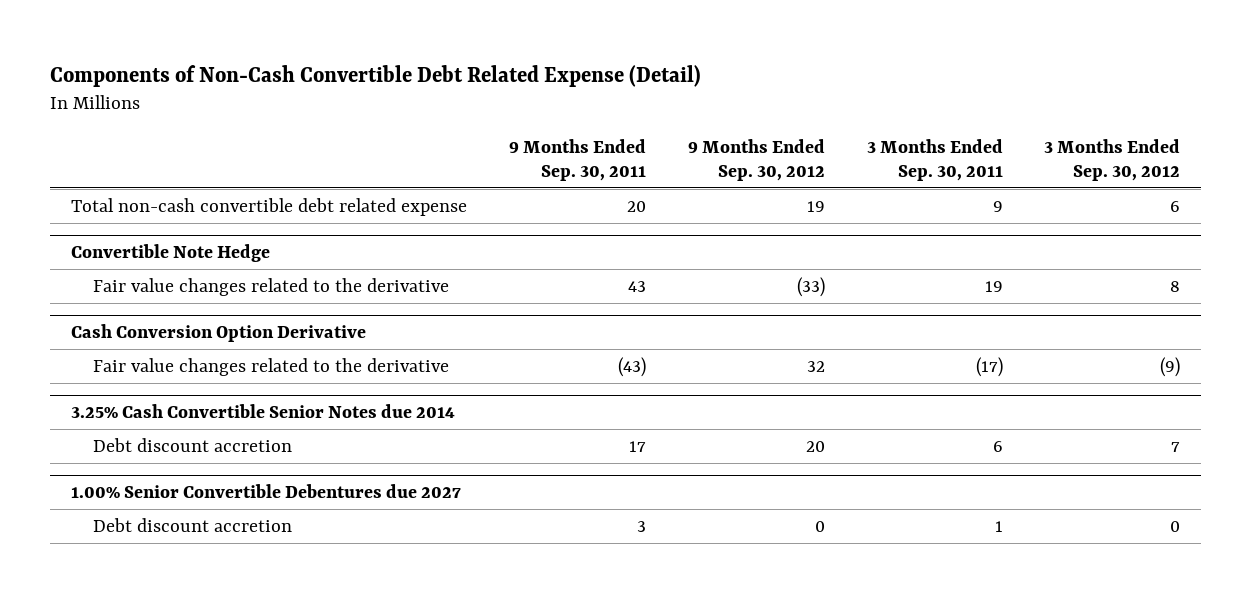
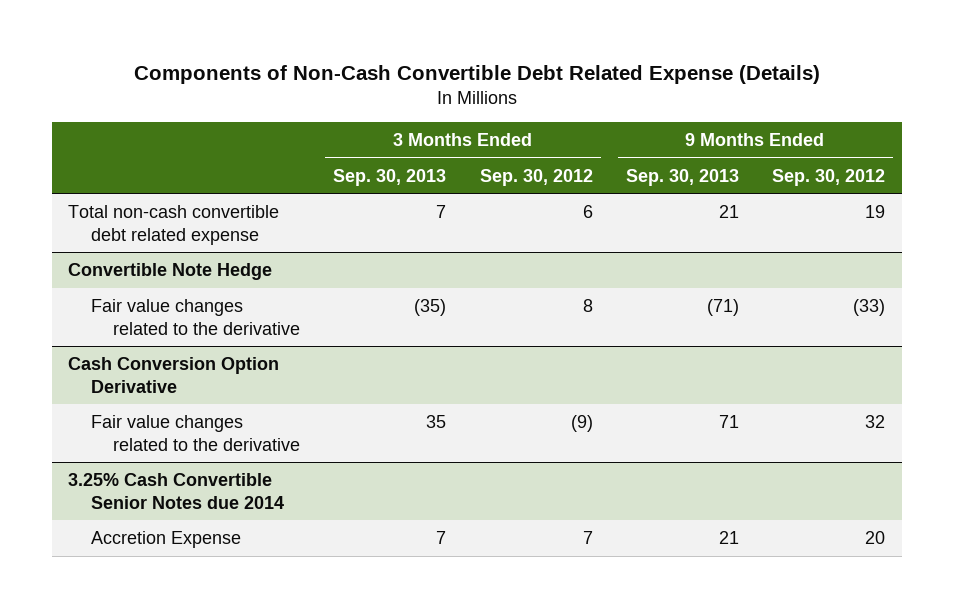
[50,64,702,87] Components of Non-Cash Convertible Debt Related Expense (Detail) -> [133,64,820,84] Components of Non-Cash Convertible Debt Related Expense (Details)
[509,138,647,181] 9 Months Ended Sep. 30, 2011 -> none
[866,138,1003,181] 3 Months Ended Sep. 30, 2011 -> none
none -> [333,168,447,186] Sep. 30, 2013
none -> [625,168,739,186] Sep. 30, 2013
[71,483,462,498] 1.00% Senior Convertible Debentures due 2027 -> none
[93,517,293,532] Debt discount accretion -> none
[93,437,293,452] Debt discount accretion -> [90,531,241,549] Accretion Expense

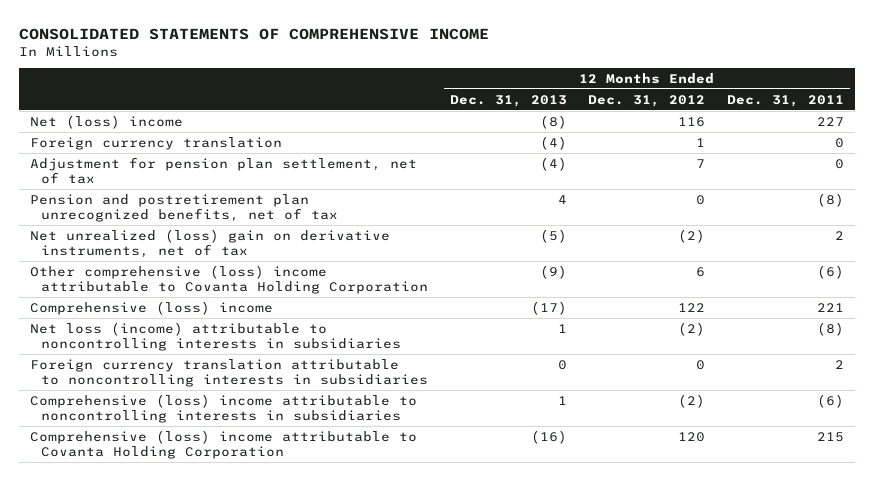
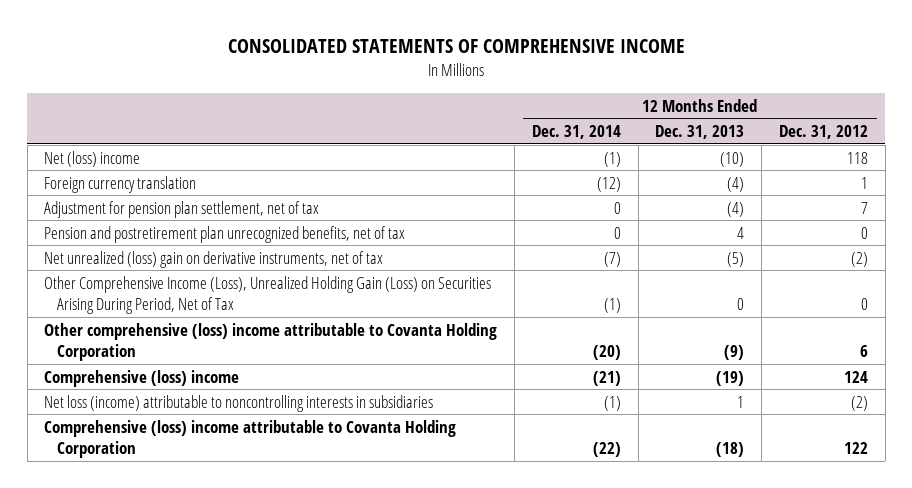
[727,94,845,107] Dec. 31, 2011 -> none
none -> [531,125,621,140] Dec. 31, 2014
[539,114,567,129] (8) -> [720,151,745,167] (10)
[678,116,706,127] 116 -> [846,151,868,164] 118
none -> [44,275,492,314] Other Comprehensive Income (Loss), Unrealized Holding Gain (Loss) on Securities Arising During Period, Net of Tax
[530,300,567,315] (17) -> [716,370,745,386] (19)
[678,302,706,312] 122 -> [843,370,868,383] 124
[30,358,428,387] Foreign currency translation attributable to noncontrolling interests in subsidiaries -> none
[30,393,418,423] Comprehensive (loss) income attributable to noncontrolling interests in subsidiaries -> none
[530,429,567,444] (16) -> [716,441,745,457] (18)
[678,431,706,442] 120 -> [843,441,868,454] 122

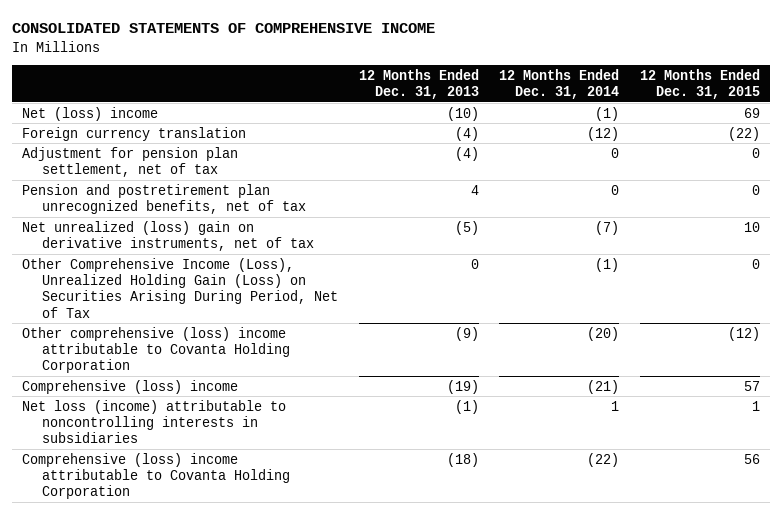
[778,125,868,140] Dec. 31, 2012 -> none
none -> [639,68,760,100] 12 Months Ended Dec. 31, 2015
[603,395,621,411] (1) -> [611,400,620,411] 1
[737,395,745,408] 1 -> [454,399,479,414] (1)

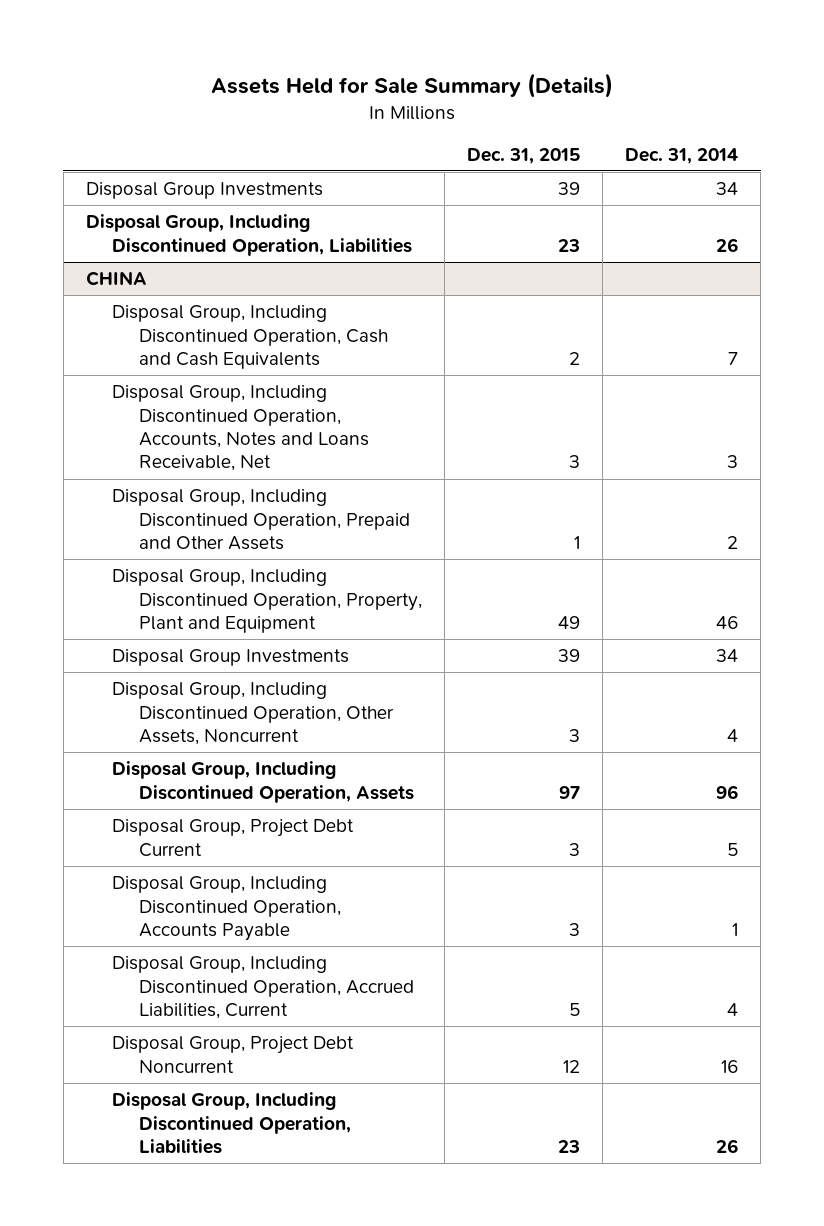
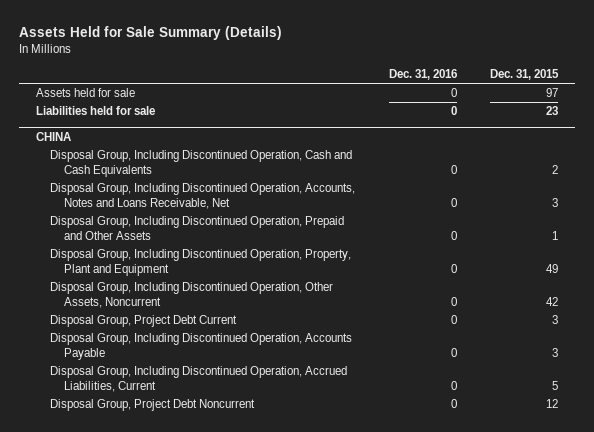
[625,147,739,164] Dec. 31, 2014 -> none
none -> [388,69,457,81] Dec. 31, 2016
[85,182,323,200] Disposal Group Investments -> none
none -> [36,88,136,98] Assets held for sale
[85,214,413,256] Disposal Group, Including Discontinued Operation, Liabilities -> [36,106,156,116] Liabilities held for sale
[112,649,350,667] Disposal Group Investments -> none
[112,761,414,803] Disposal Group, Including Discontinued Operation, Assets -> none
[568,728,580,742] 3 -> [545,297,558,307] 42
[112,1092,351,1154] Disposal Group, Including Discontinued Operation, Liabilities -> none

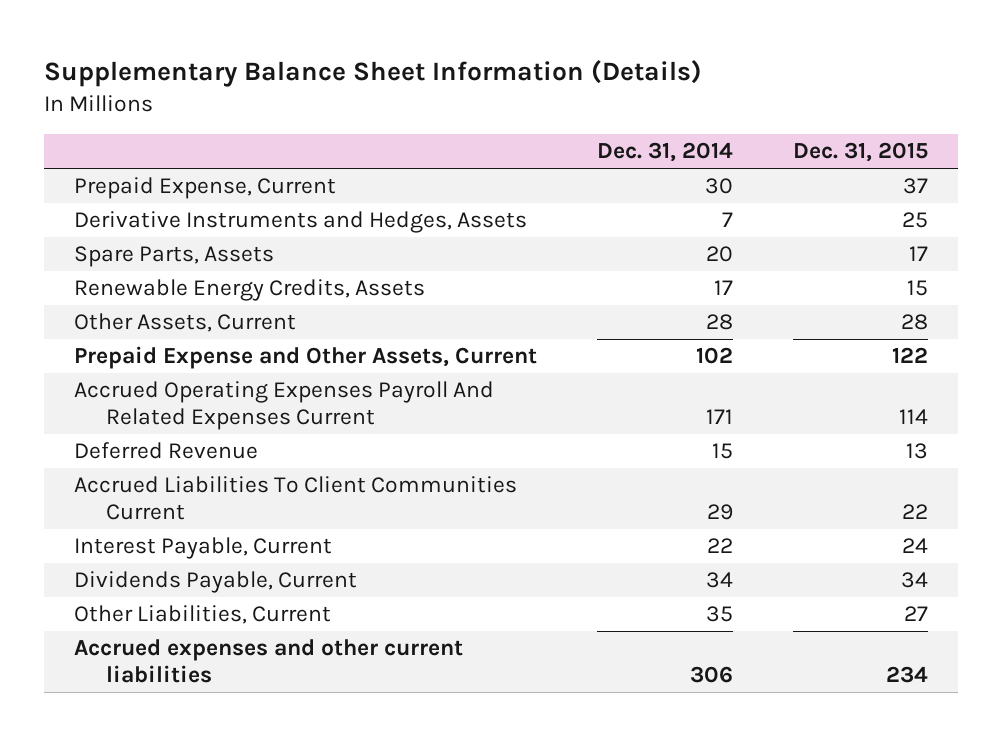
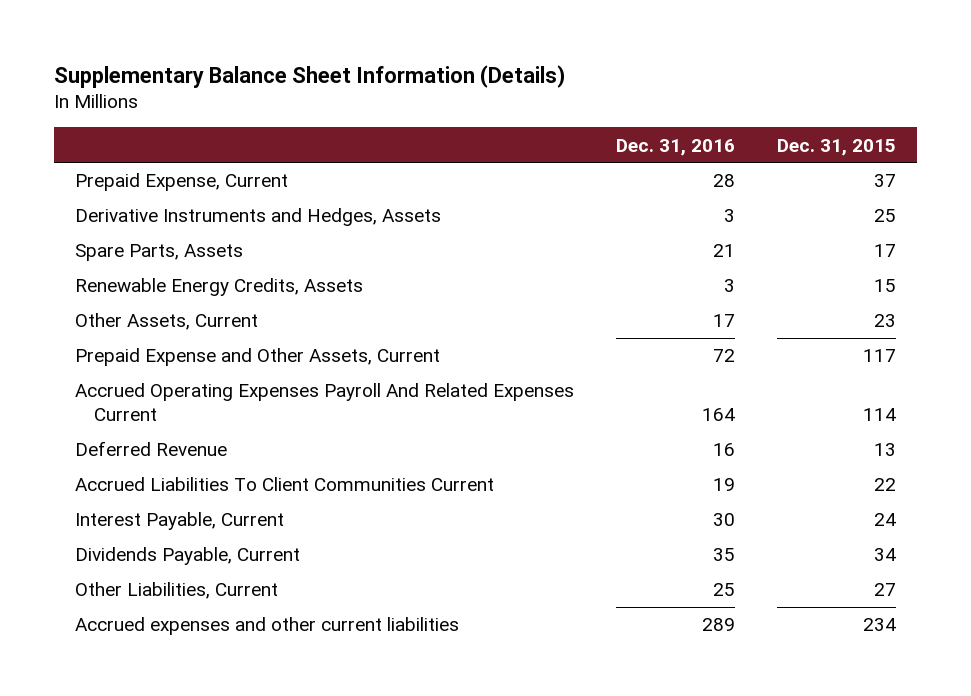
[597,142,734,163] Dec. 31, 2014 -> none
none -> [615,138,735,156] Dec. 31, 2016
[901,314,929,331] 28 -> [874,314,897,328] 23
[892,347,929,364] 122 -> [863,349,897,363] 117

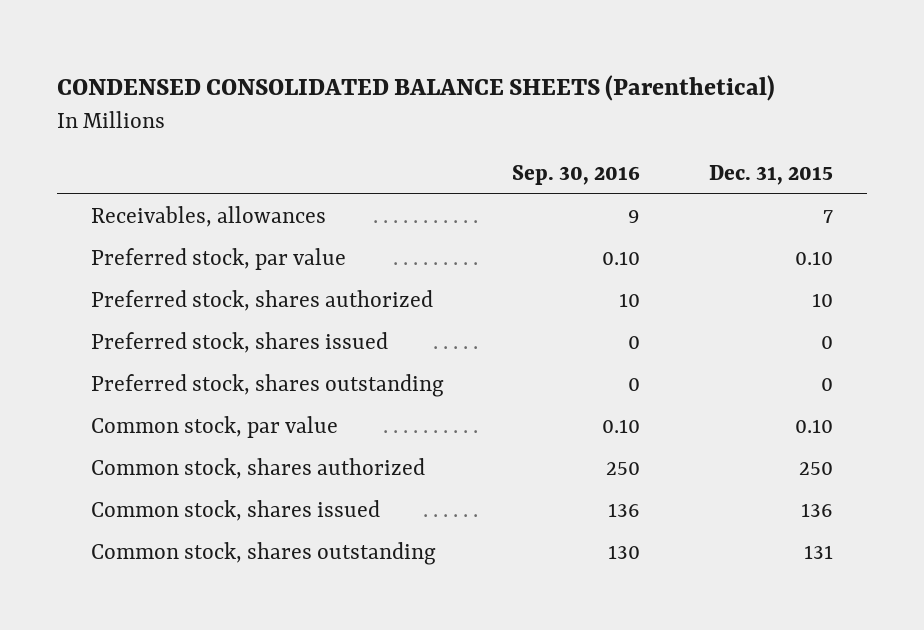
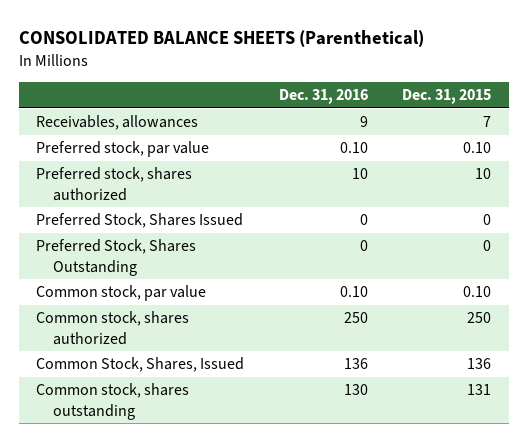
[56,74,775,101] CONDENSED CONSOLIDATED BALANCE SHEETS (Parenthetical) -> [19,30,425,48] CONSOLIDATED BALANCE SHEETS (Parenthetical)
[512,165,641,186] Sep. 30, 2016 -> none
none -> [278,89,368,105] Dec. 31, 2016
[91,331,389,353] Preferred stock, shares issued -> [36,213,244,229] Preferred Stock, Shares Issued
[91,373,445,397] Preferred stock, shares outstanding -> [36,239,197,276] Preferred Stock, Shares Outstanding
[91,499,381,521] Common stock, shares issued -> [36,357,245,373] Common Stock, Shares, Issued

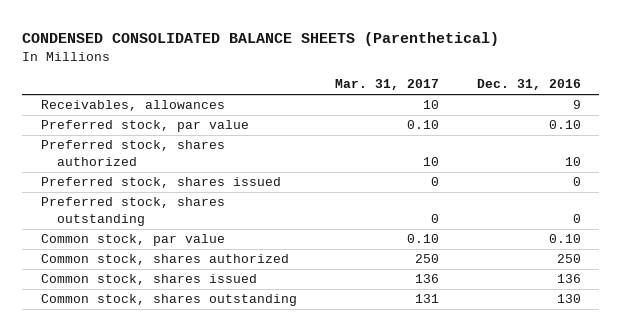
[19,30,425,48] CONSOLIDATED BALANCE SHEETS (Parenthetical) -> [22,31,500,46] CONDENSED CONSOLIDATED BALANCE SHEETS (Parenthetical)
[402,89,492,105] Dec. 31, 2015 -> none
none -> [334,79,439,91] Mar. 31, 2017
[36,213,244,229] Preferred Stock, Shares Issued -> [41,177,282,189] Preferred stock, shares issued
[36,239,197,276] Preferred Stock, Shares Outstanding -> [41,197,226,226] Preferred stock, shares outstanding
[36,357,245,373] Common Stock, Shares, Issued -> [41,274,258,286] Common stock, shares issued

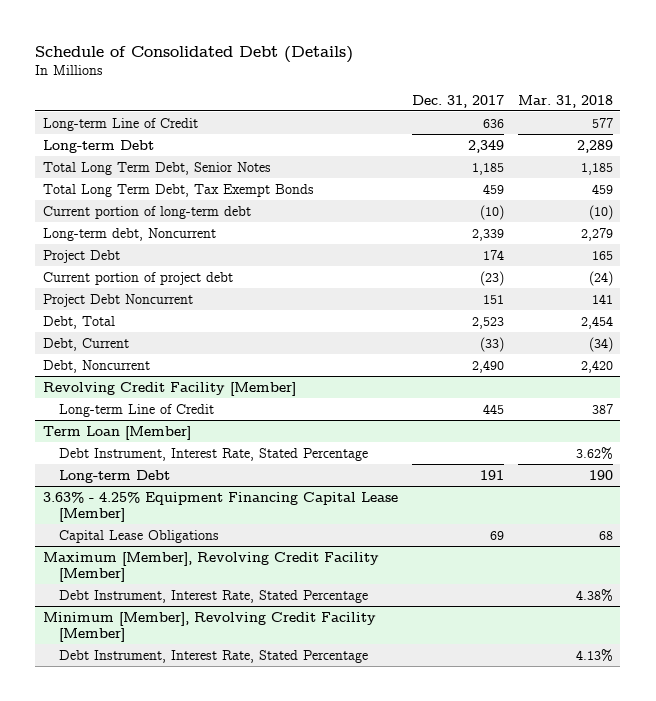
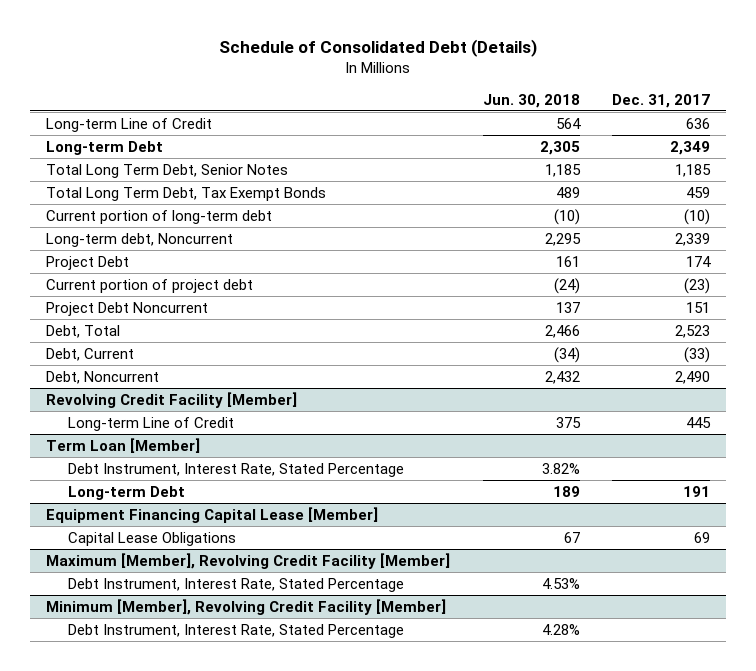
[518,94,614,108] Mar. 31, 2018 -> none
none -> [482,93,580,108] Jun. 30, 2018
[42,491,398,523] 3.63% - 4.25% Equipment Financing Capital Lease [Member] -> [46,506,379,523] Equipment Financing Capital Lease [Member]

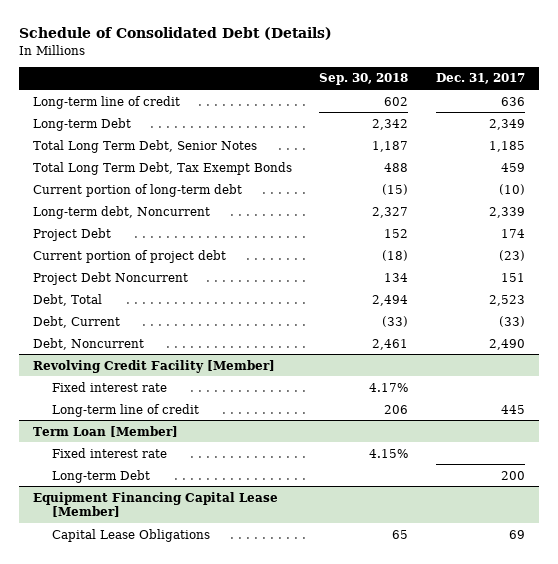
[482,93,580,108] Jun. 30, 2018 -> none
none -> [319,73,409,86] Sep. 30, 2018
[46,117,213,132] Long-term Line of Credit -> [32,95,180,109] Long-term line of credit
none -> [52,381,168,392] Fixed interest rate
[67,416,234,431] Long-term Line of Credit -> [52,403,200,417] Long-term line of credit
[67,462,404,477] Debt Instrument, Interest Rate, Stated Percentage -> [52,447,168,458] Fixed interest rate
[682,485,710,497] 191 -> [501,470,526,480] 200
[46,552,451,569] Maximum [Member], Revolving Credit Facility [Member] -> none
[67,577,404,592] Debt Instrument, Interest Rate, Stated Percentage -> none
[46,598,447,615] Minimum [Member], Revolving Credit Facility [Member] -> none
[67,623,404,638] Debt Instrument, Interest Rate, Stated Percentage -> none

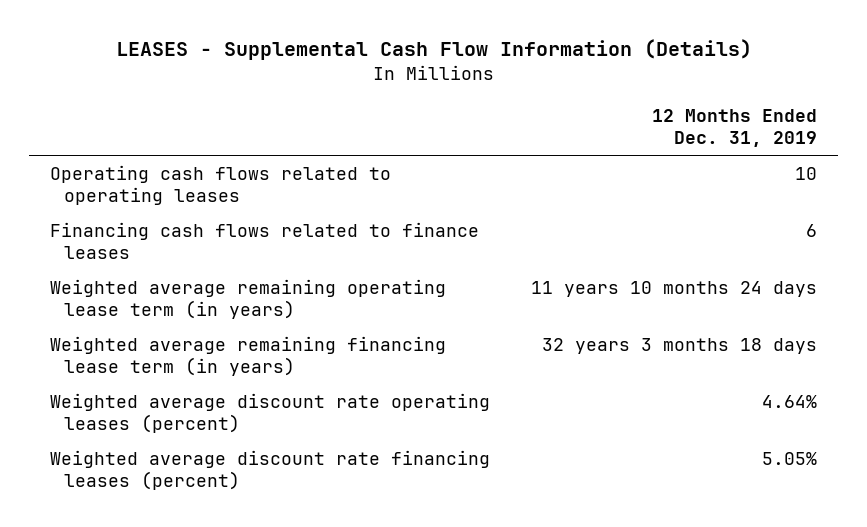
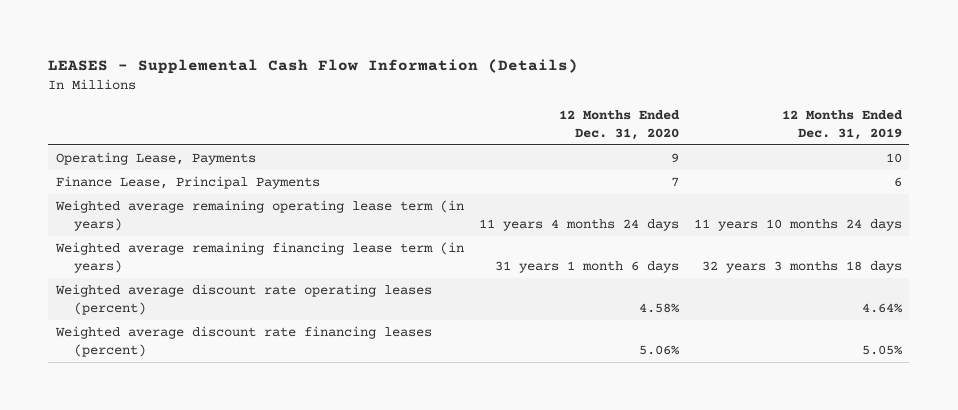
none -> [558,110,680,141] 12 Months Ended Dec. 31, 2020
[49,164,391,206] Operating cash flows related to operating leases -> [55,151,256,165] Operating Lease, Payments
[49,221,479,260] Financing cash flows related to finance leases -> [55,175,320,189] Finance Lease, Principal Payments

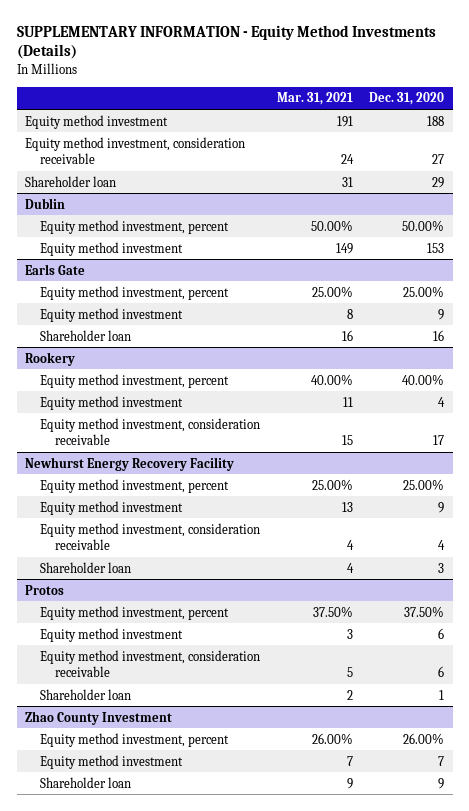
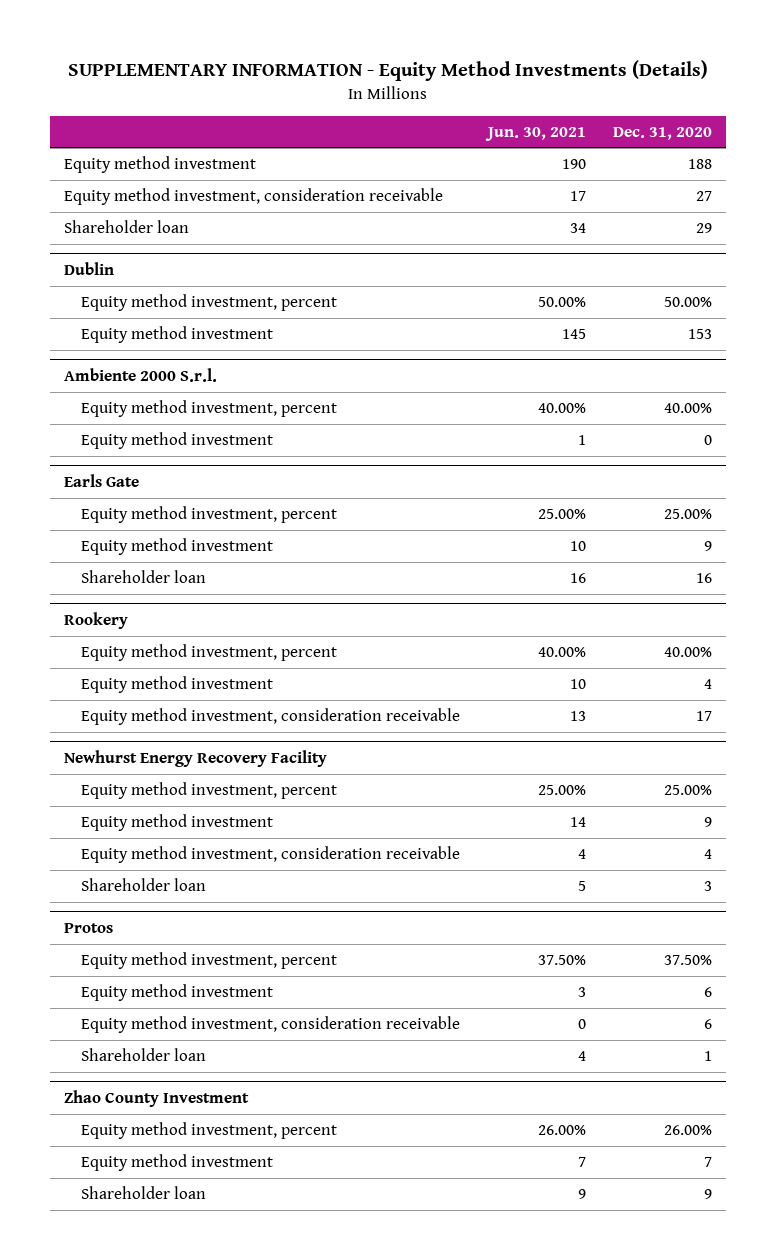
[276,92,353,106] Mar. 31, 2021 -> none
none -> [484,126,586,141] Jun. 30, 2021
none -> [64,368,218,383] Ambiente 2000 S.r.l.
none -> [81,400,338,418] Equity method investment, percent
none -> [81,432,274,450] Equity method investment

